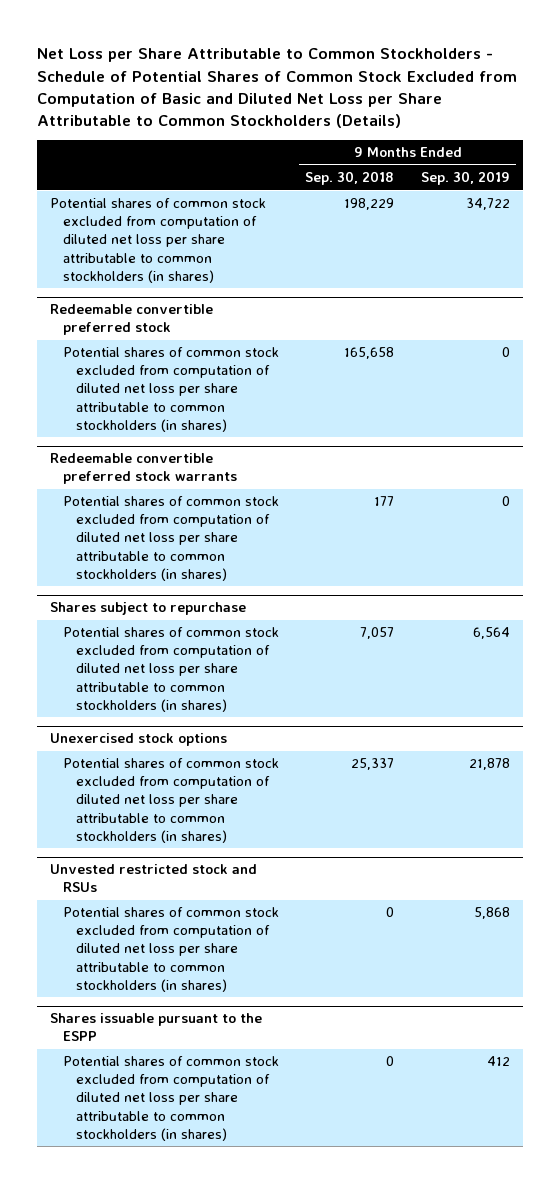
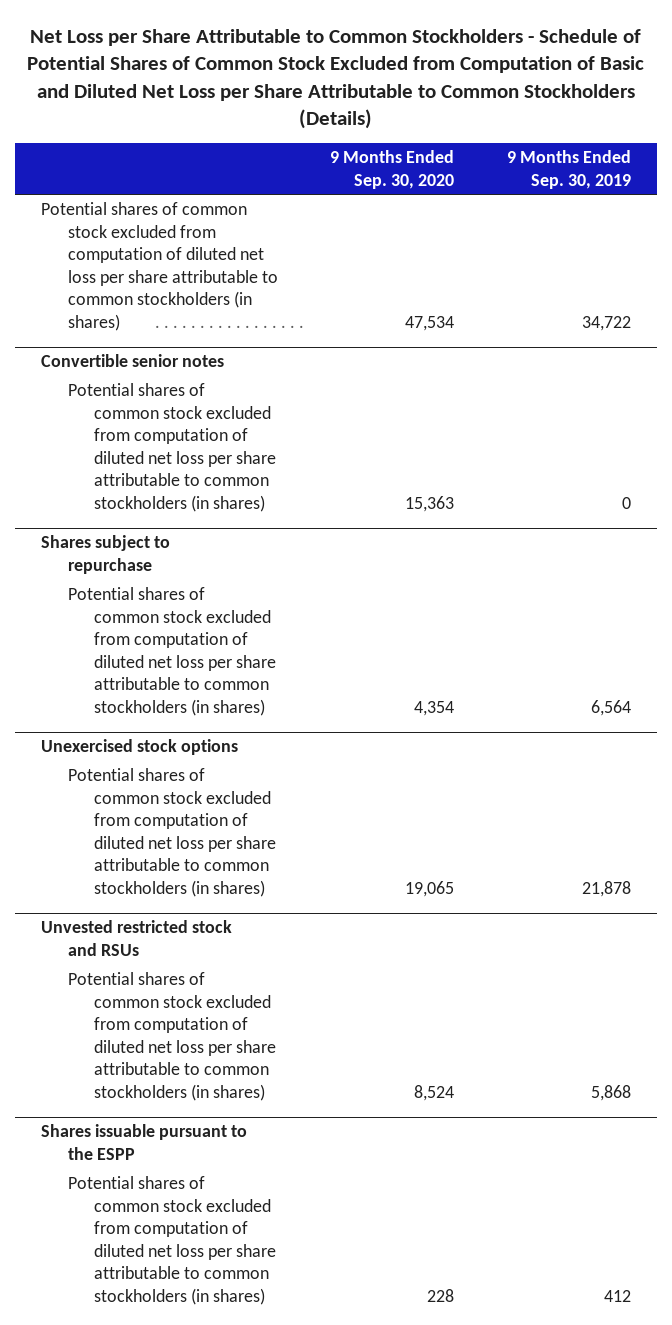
[305,171,395,186] Sep. 30, 2018 -> none
none -> [330,150,455,189] 9 Months Ended Sep. 30, 2020
[50,304,214,336] Redeemable convertible preferred stock -> none
[63,347,280,432] Potential shares of common stock excluded from computation of diluted net loss per share attributable to common stockholders (in shares) -> none
[50,453,238,485] Redeemable convertible preferred stock warrants -> none
none -> [41,354,225,368] Convertible senior notes

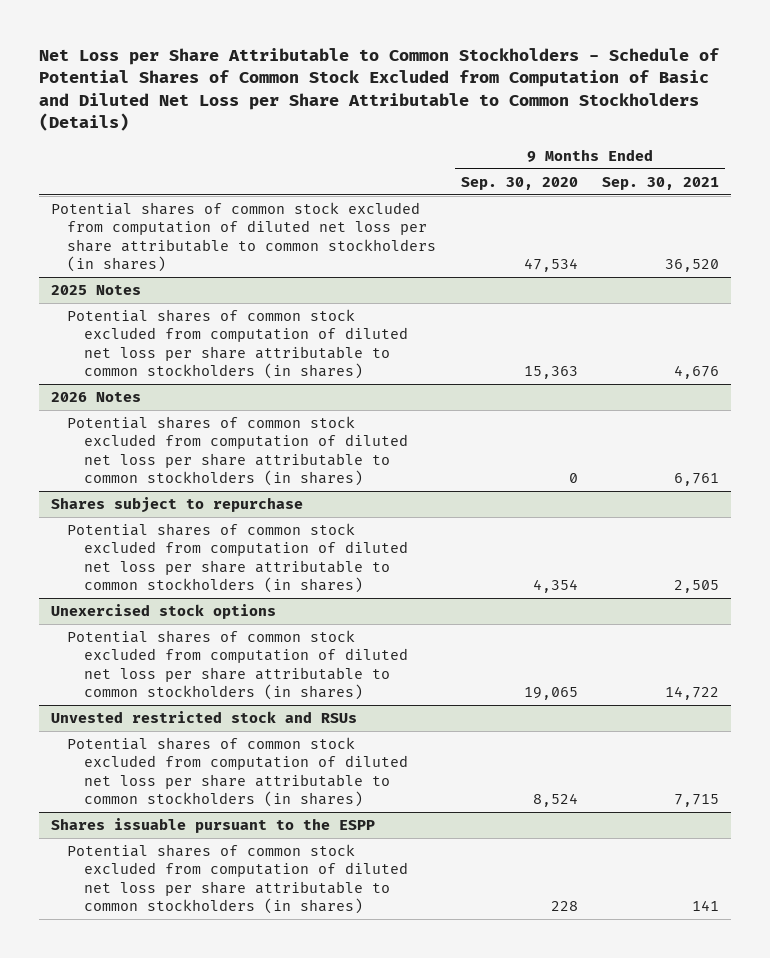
[506,150,631,189] 9 Months Ended Sep. 30, 2019 -> none
none -> [602,176,720,190] Sep. 30, 2021
[41,354,225,368] Convertible senior notes -> none
none -> [50,285,141,296] 2025 Notes
none -> [50,392,141,403] 2026 Notes
none -> [67,416,408,487] Potential shares of common stock excluded from computation of diluted net loss per share attributable to common stockholders (in shares)

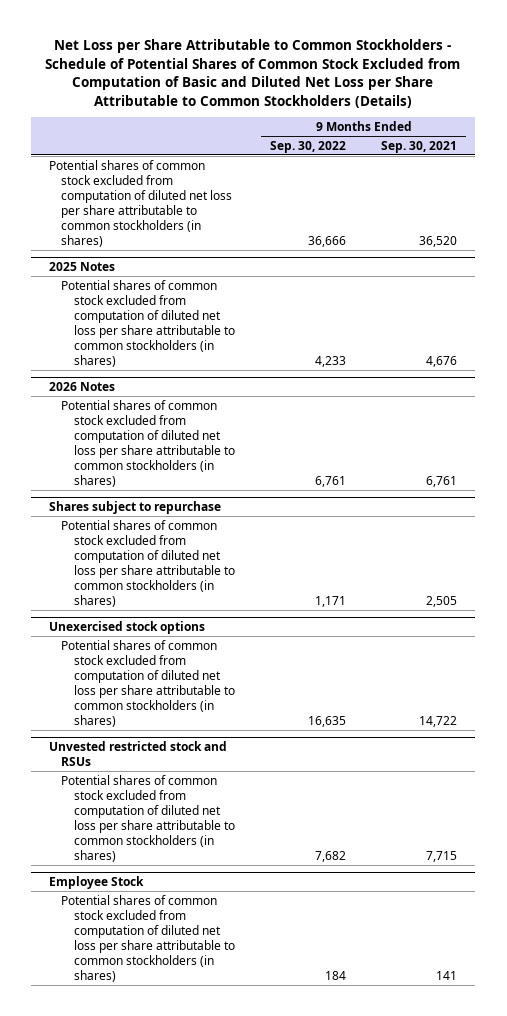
[460,176,578,190] Sep. 30, 2020 -> none
none -> [269,140,346,153] Sep. 30, 2022
[50,818,375,834] Shares issuable pursuant to the ESPP -> [49,876,145,890] Employee Stock

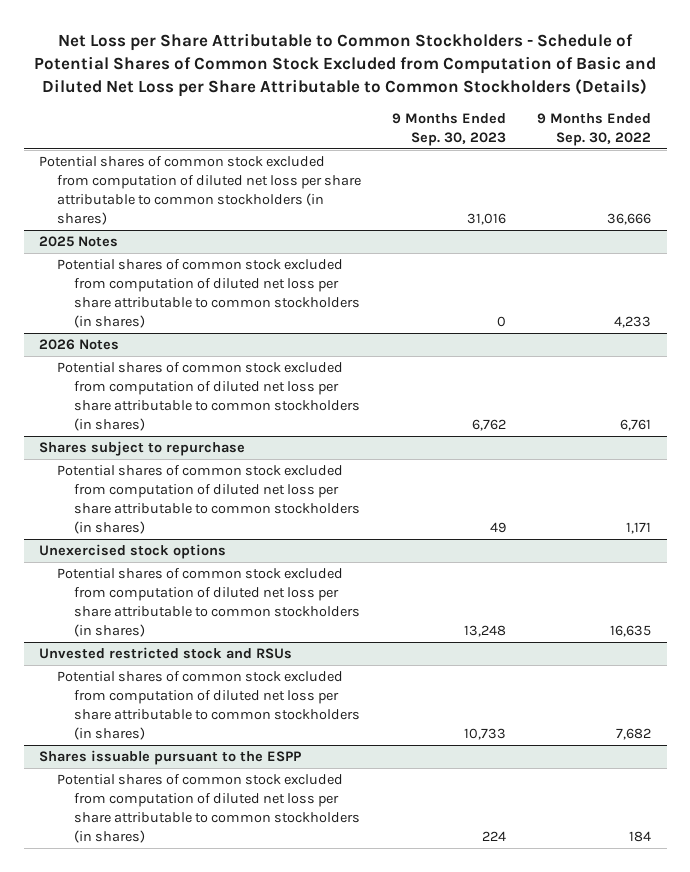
[381,140,458,153] Sep. 30, 2021 -> none
none -> [391,112,506,146] 9 Months Ended Sep. 30, 2023
[49,876,145,890] Employee Stock -> [39,750,302,766] Shares issuable pursuant to the ESPP

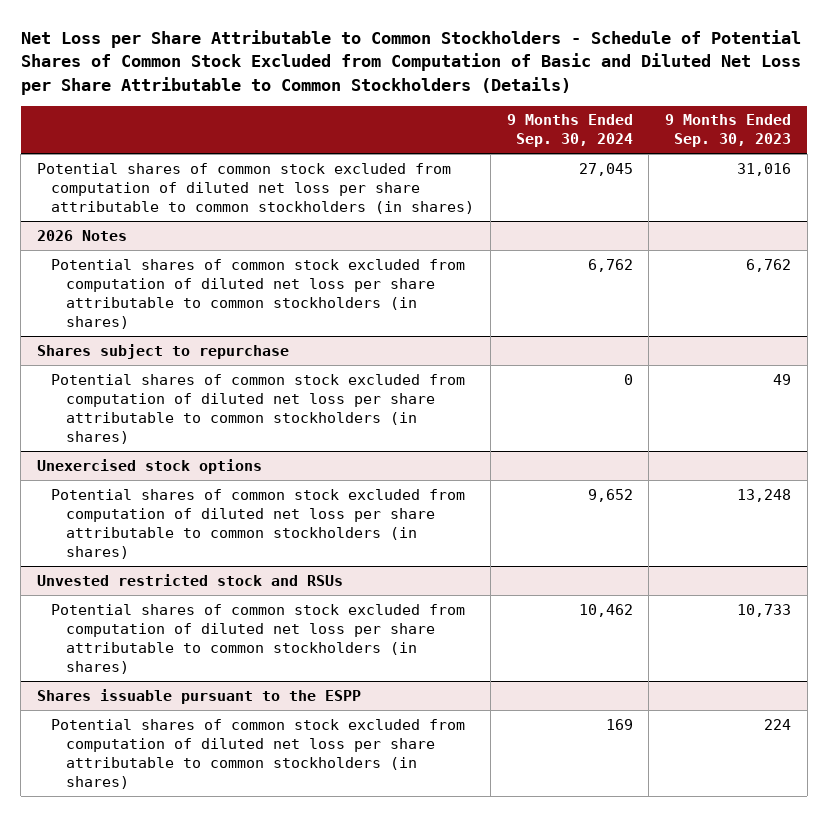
[536,112,651,146] 9 Months Ended Sep. 30, 2022 -> none
none -> [506,114,633,148] 9 Months Ended Sep. 30, 2024
[39,236,119,248] 2025 Notes -> none
[56,259,360,329] Potential shares of common stock excluded from computation of diluted net loss per share attributable to common stockholders (in shares) -> none

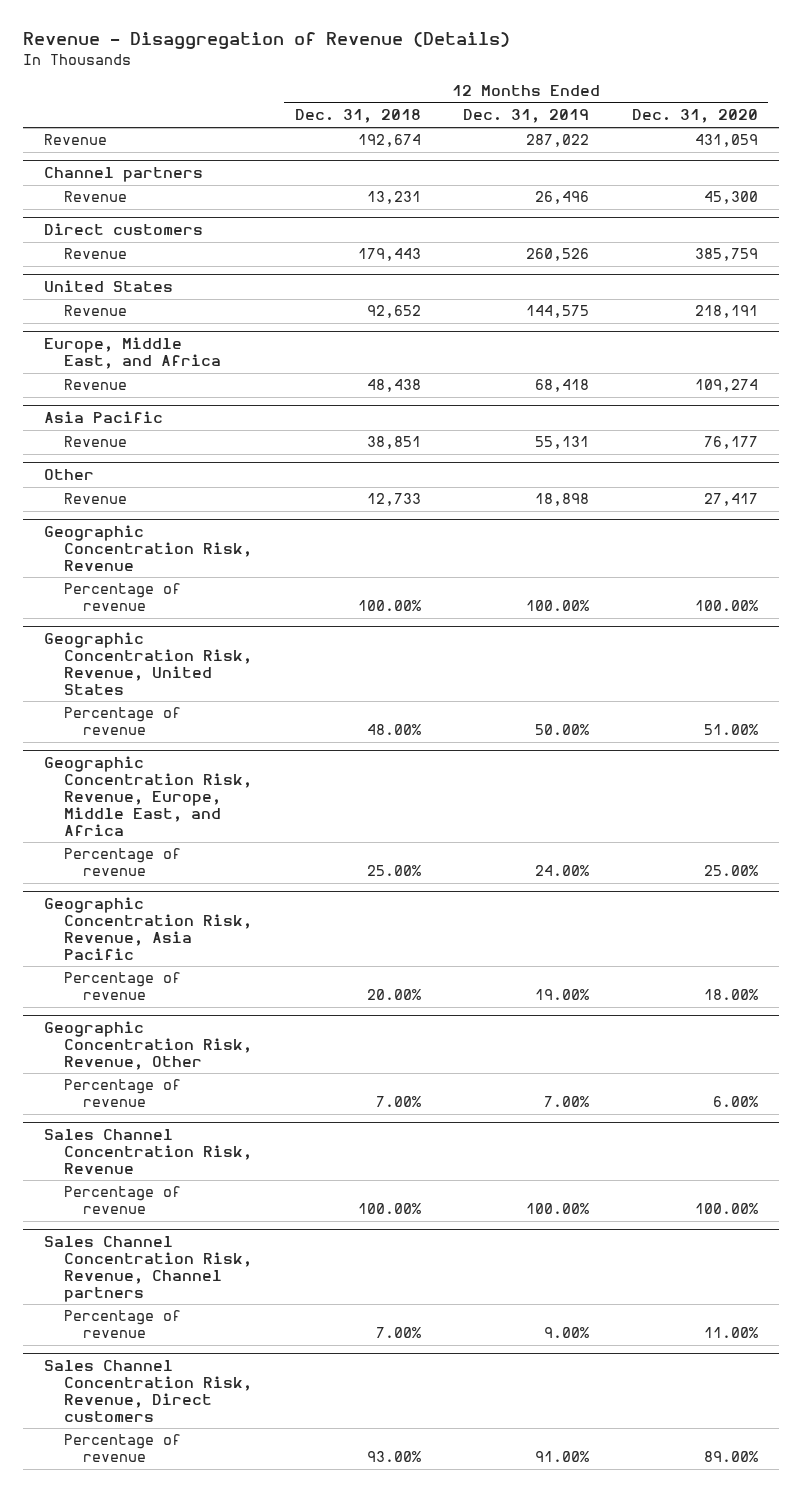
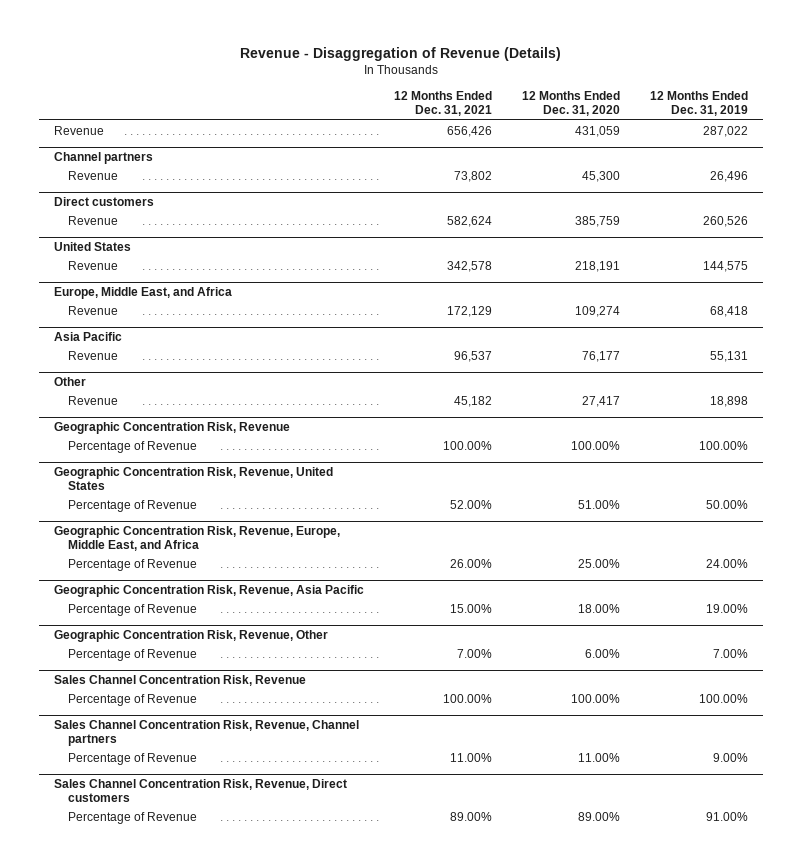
[294,109,421,124] Dec. 31, 2018 -> none
none -> [394,91,493,117] 12 Months Ended Dec. 31, 2021
[63,583,181,612] Percentage of revenue -> [68,440,198,453] Percentage of Revenue
[63,707,181,736] Percentage of revenue -> [68,499,198,512] Percentage of Revenue
[63,848,181,877] Percentage of revenue -> [68,558,198,571] Percentage of Revenue
[63,972,181,1001] Percentage of revenue -> [68,603,198,616] Percentage of Revenue
[63,1079,181,1108] Percentage of revenue -> [68,648,198,661] Percentage of Revenue
[63,1186,181,1215] Percentage of revenue -> [68,693,198,706] Percentage of Revenue
[63,1310,181,1339] Percentage of revenue -> [68,752,198,765] Percentage of Revenue
[63,1434,181,1463] Percentage of revenue -> [68,811,198,824] Percentage of Revenue

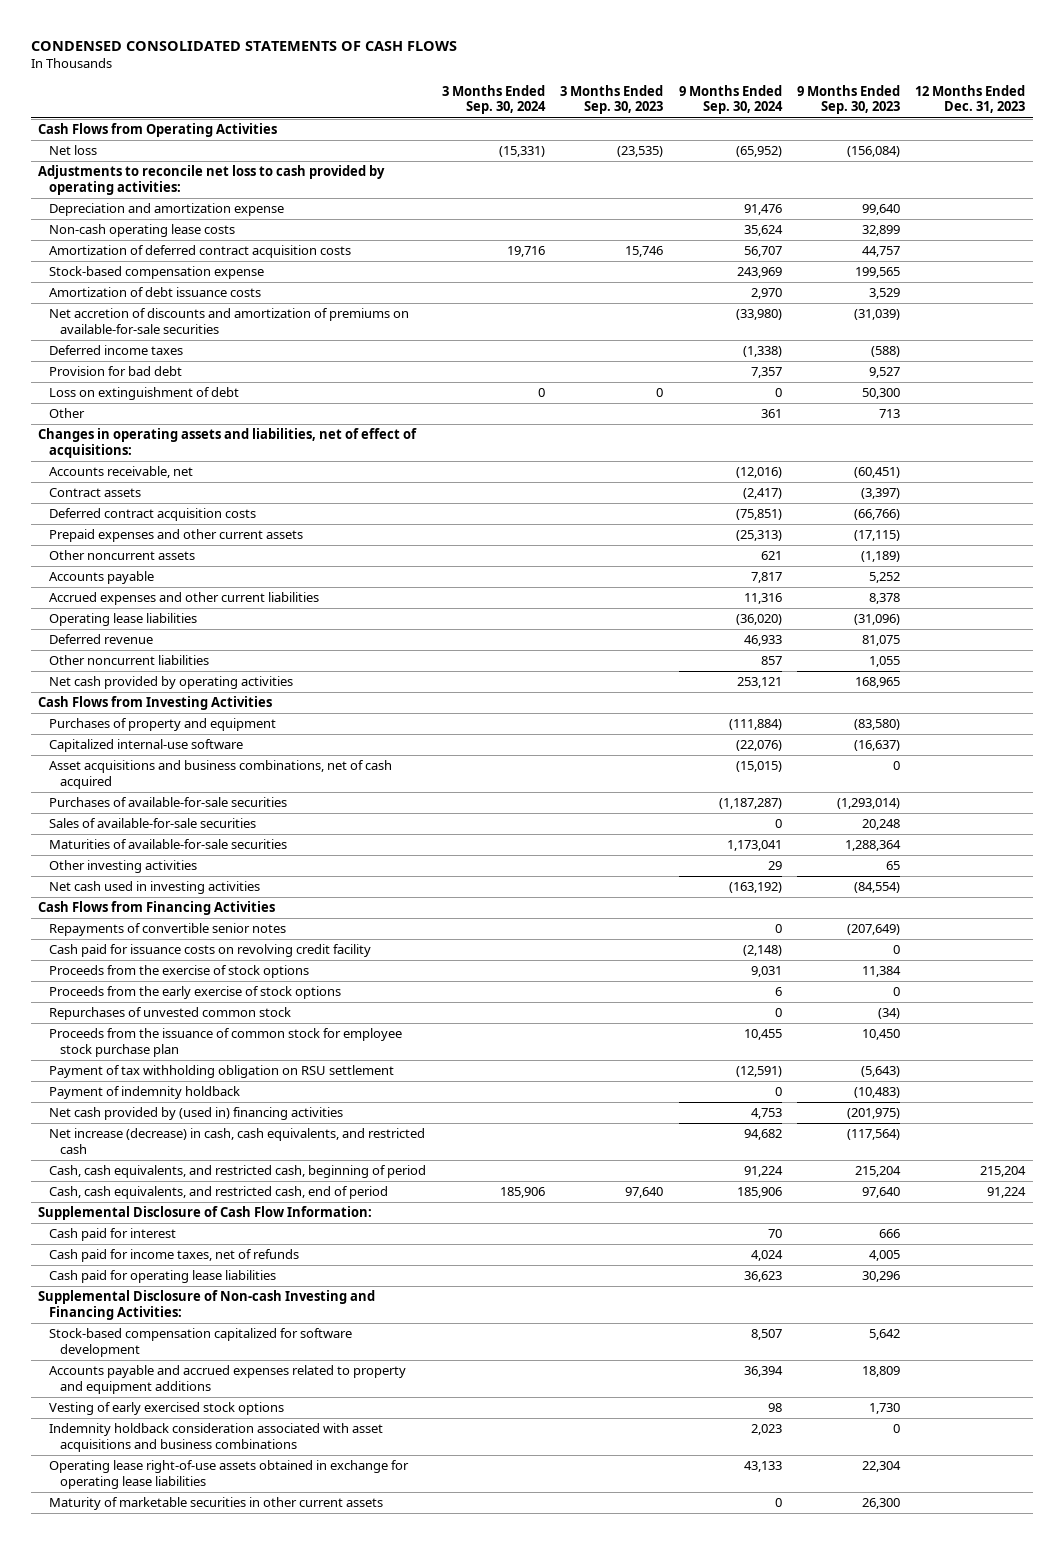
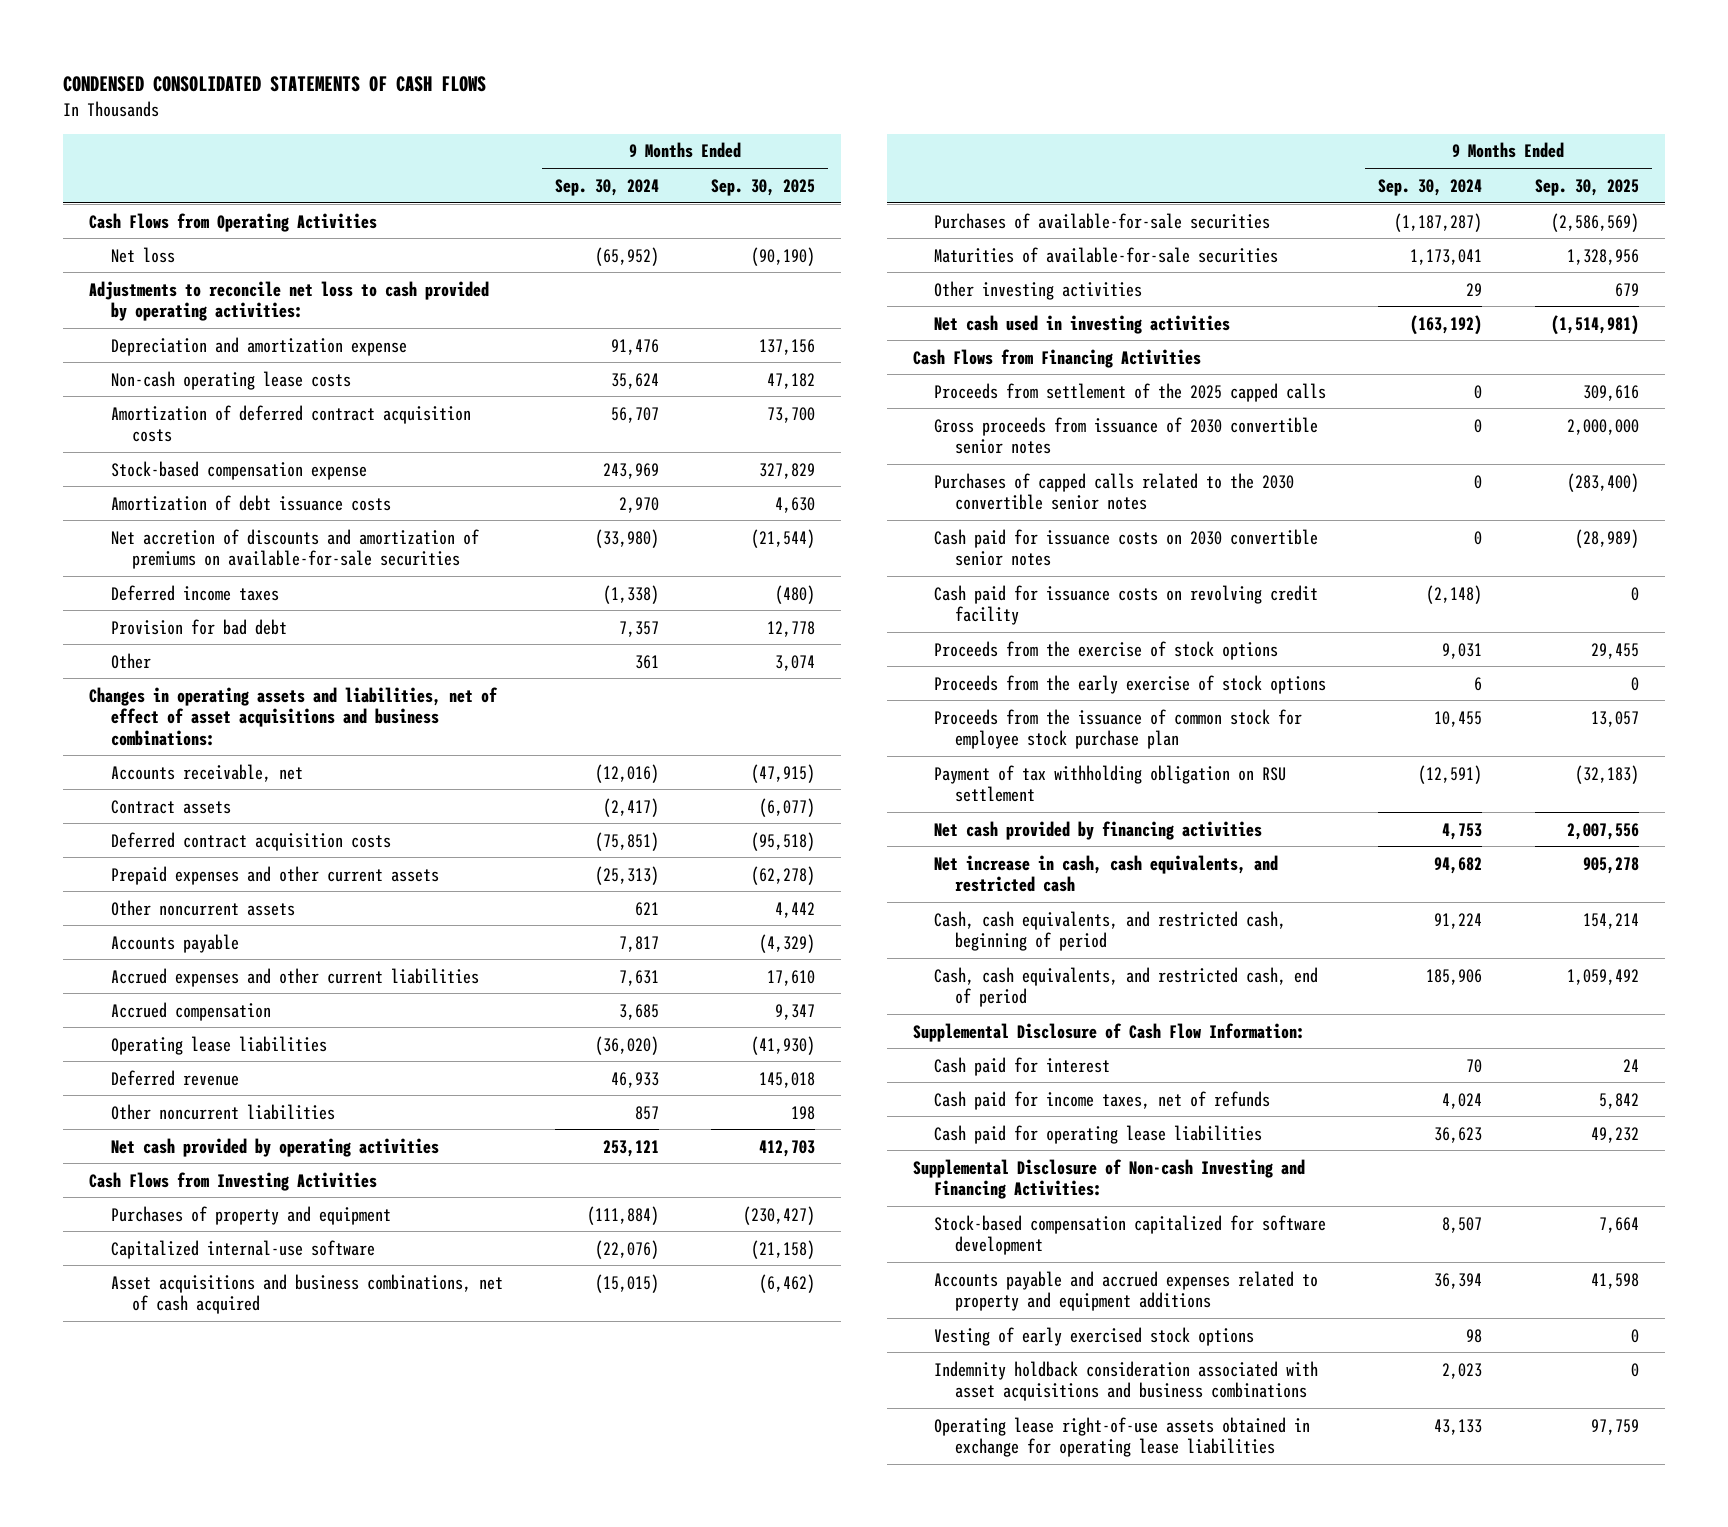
[441,85,546,115] 3 Months Ended Sep. 30, 2024 -> none
[560,85,664,115] 3 Months Ended Sep. 30, 2023 -> none
[796,85,900,115] 9 Months Ended Sep. 30, 2023 -> none
[915,85,1026,114] 12 Months Ended Dec. 31, 2023 -> none
none -> [711,178,816,196] Sep. 30, 2025
[49,387,240,401] Loss on extinguishment of debt -> none
[38,428,418,458] Changes in operating assets and liabilities, net of effect of acquisitions: -> [89,686,499,746] Changes in operating assets and liabilities, net of effect of asset acquisitions and business combinations:
[743,593,782,605] 11,316 -> [618,969,659,986] 7,631
none -> [110,1001,271,1021] Accrued compensation
[49,818,257,829] Sales of available-for-sale securities -> none
[49,923,287,937] Repayments of convertible senior notes -> none
none -> [934,382,1327,402] Proceeds from settlement of the 2025 capped calls
none -> [934,416,1319,455] Gross proceeds from issuance of 2030 convertible senior notes
none -> [934,472,1295,511] Purchases of capped calls related to the 2030 convertible senior notes
none -> [934,528,1319,567] Cash paid for issuance costs on 2030 convertible senior notes
[49,1007,292,1021] Repurchases of unvested common stock -> none
[49,1086,241,1100] Payment of indemnity holdback -> none
[49,1107,344,1121] Net cash provided by (used in) financing activities -> [934,820,1263,840] Net cash provided by financing activities
[49,1128,426,1154] Net increase (decrease) in cash, cash equivalents, and restricted cash -> [934,854,1279,893] Net increase in cash, cash equivalents, and restricted cash
[49,1497,384,1511] Maturity of marketable securities in other current assets -> none

